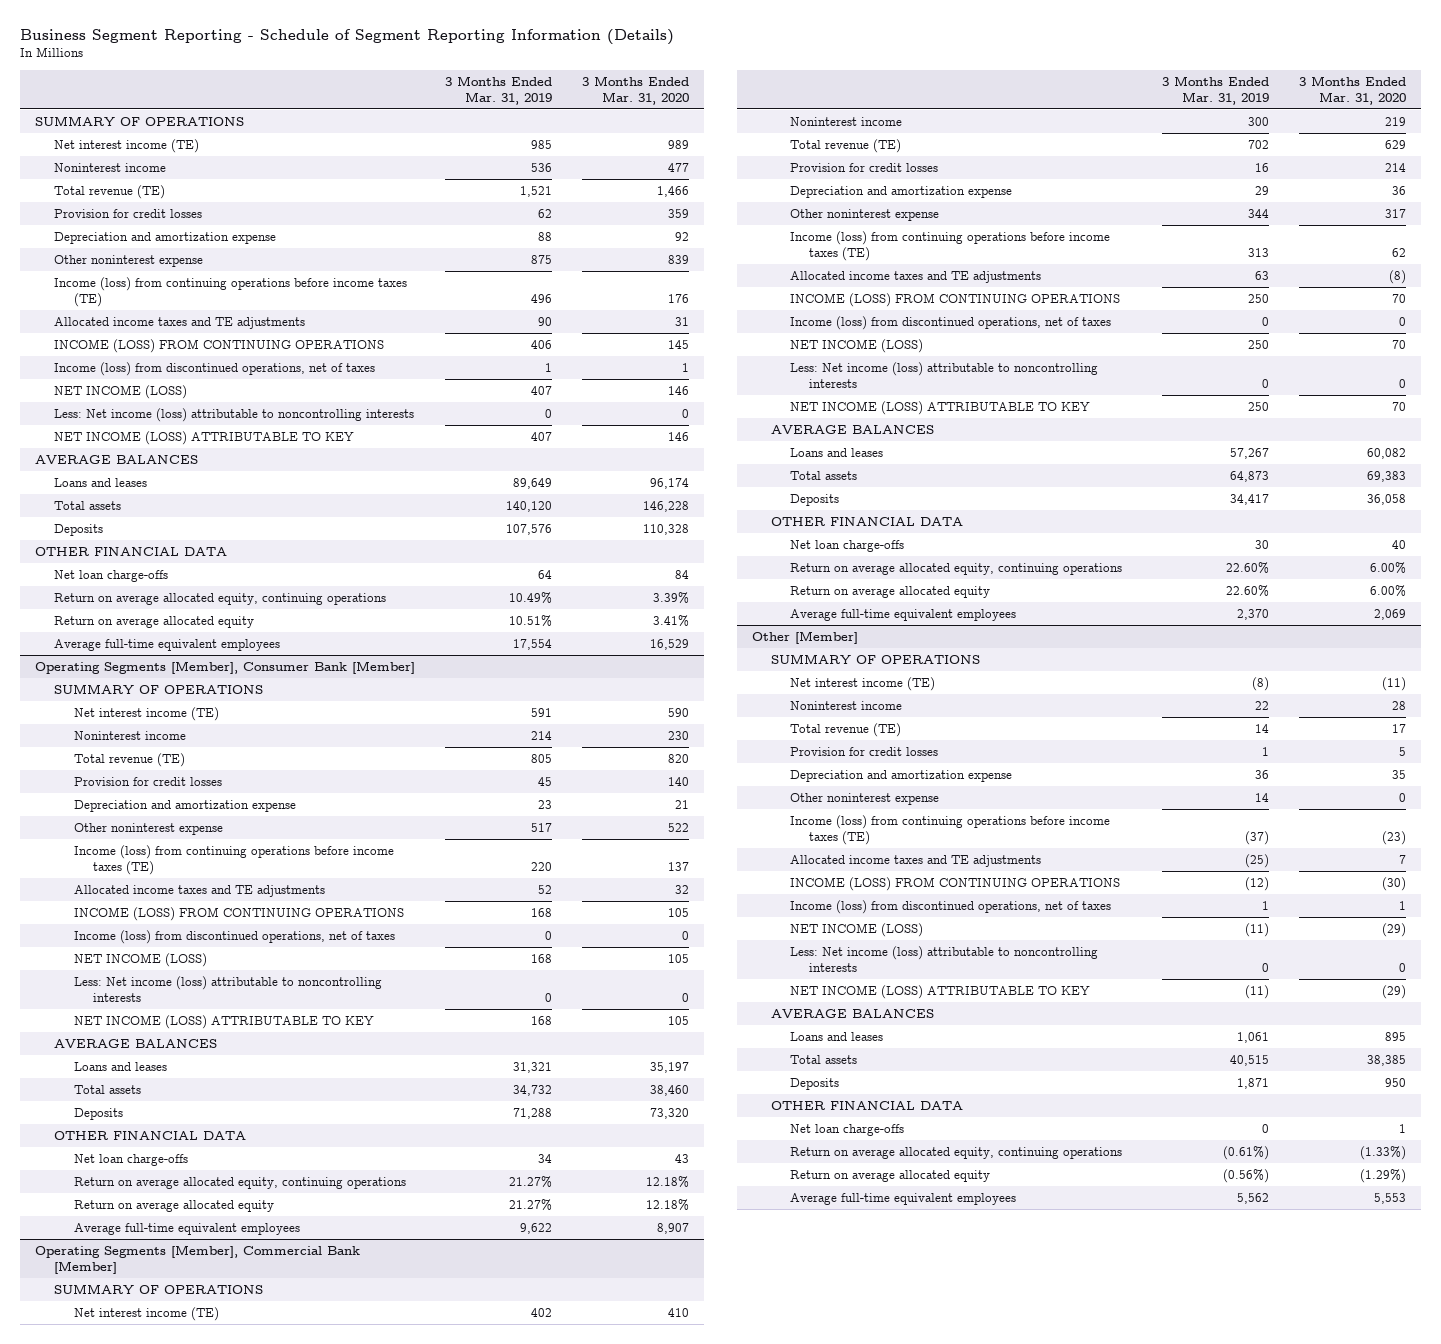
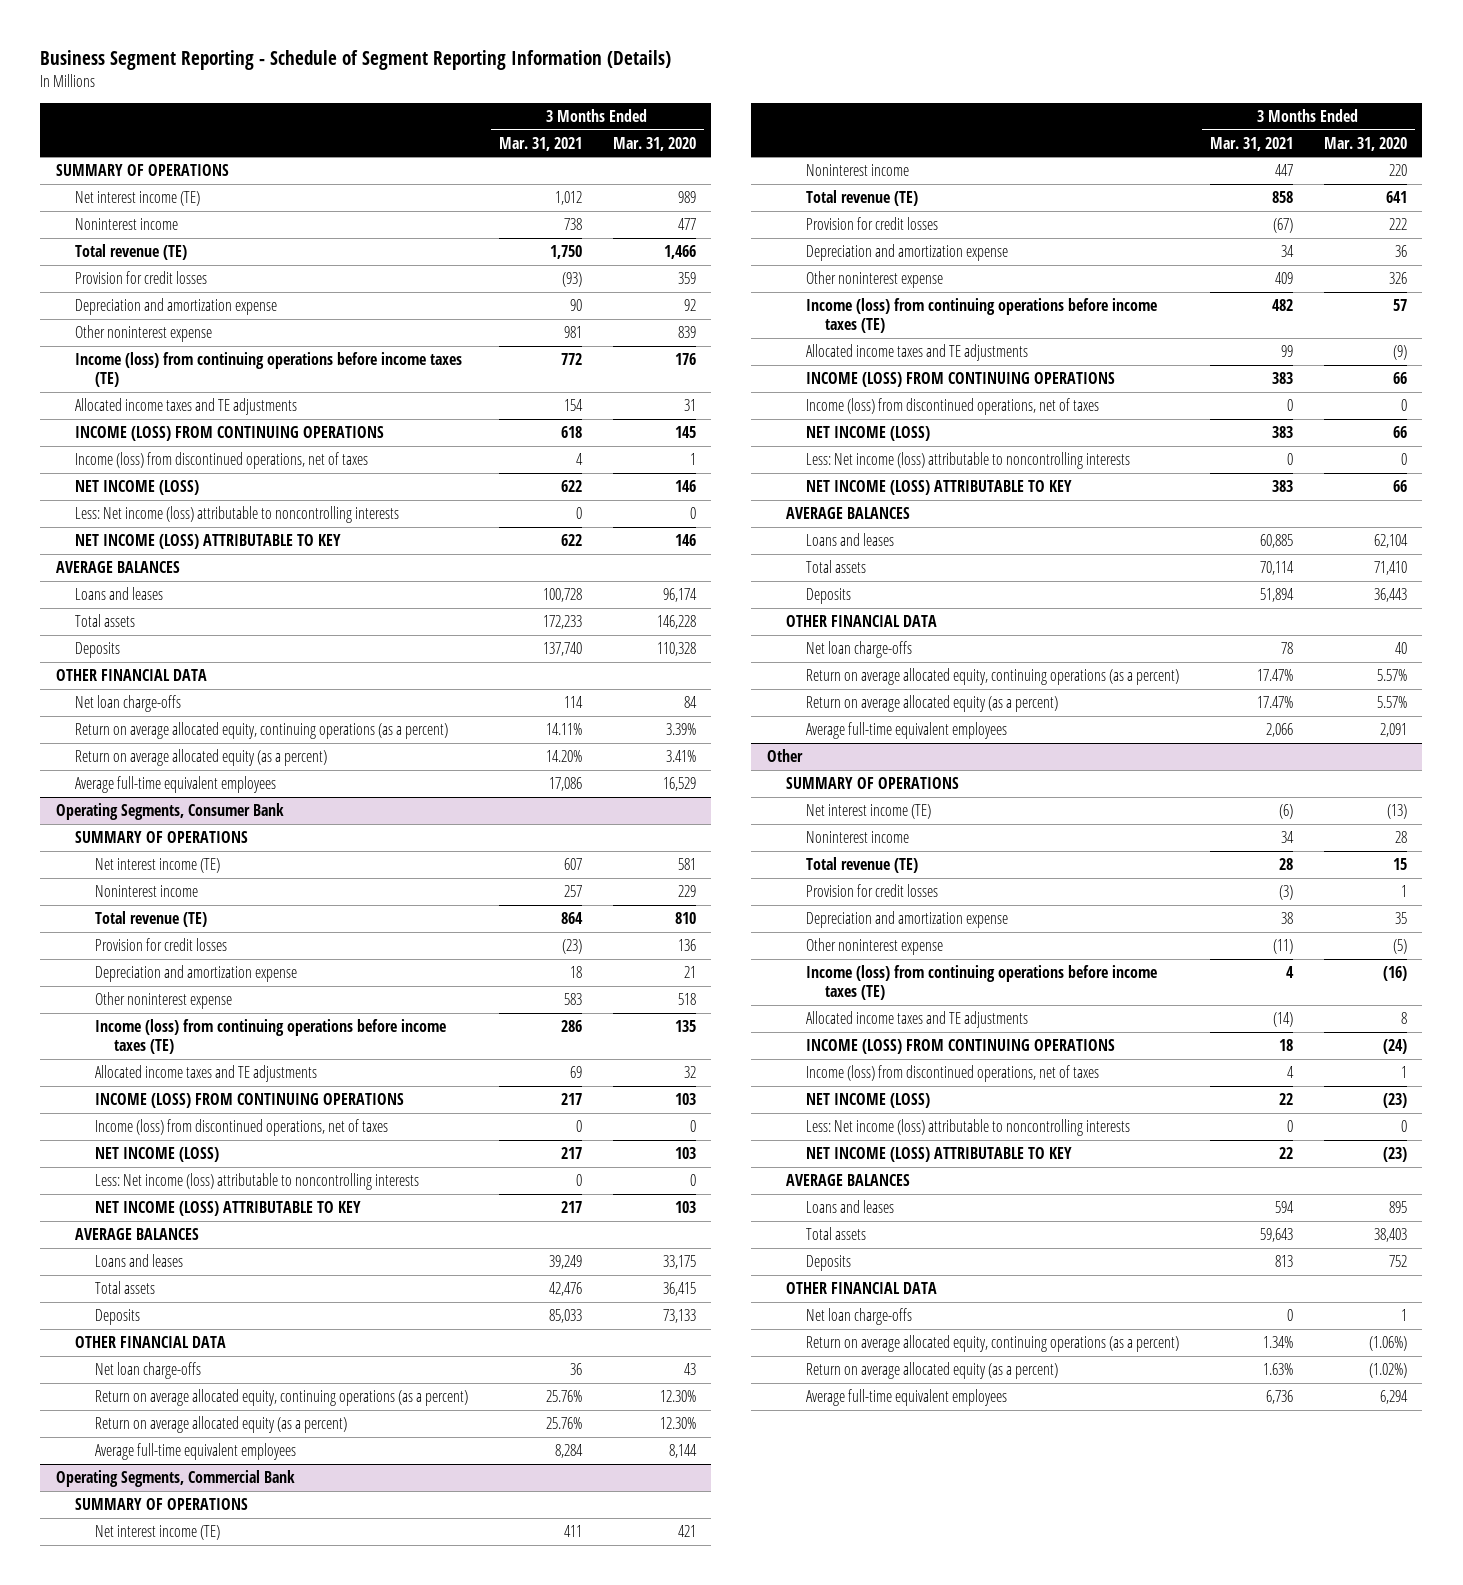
[445,76,553,105] 3 Months Ended Mar. 31, 2019 -> none
none -> [498,136,582,151] Mar. 31, 2021
[54,592,387,605] Return on average allocated equity, continuing operations -> [75,722,449,740] Return on average allocated equity, continuing operations (as a percent)
[54,615,255,628] Return on average allocated equity -> [75,749,328,767] Return on average allocated equity (as a percent)
[34,660,415,674] Operating Segments [Member], Consumer Bank [Member] -> [55,803,284,821] Operating Segments, Consumer Bank
[668,707,690,717] 590 -> [677,858,696,871] 581
[668,730,690,740] 230 -> [677,885,696,898] 229
[668,753,690,763] 820 -> [674,912,696,925] 810
[668,776,690,786] 140 -> [677,939,696,952] 136
[668,822,690,832] 522 -> [677,993,696,1006] 518
[668,861,690,871] 137 -> [674,1020,696,1033] 135
[668,907,690,917] 105 -> [674,1093,696,1106] 103
[668,953,690,963] 105 -> [674,1147,696,1160] 103
[668,1015,690,1025] 105 -> [674,1201,696,1214] 103
[650,1061,690,1073] 35,197 -> [662,1255,696,1270] 33,175
[650,1084,690,1096] 38,460 -> [662,1282,696,1297] 36,415
[650,1107,690,1119] 73,320 -> [662,1309,696,1324] 73,133
[73,1176,406,1189] Return on average allocated equity, continuing operations -> [94,1389,468,1407] Return on average allocated equity, continuing operations (as a percent)
[646,1175,690,1188] 12.18% -> [659,1390,696,1403] 12.30%
[73,1199,274,1212] Return on average allocated equity -> [94,1416,347,1434] Return on average allocated equity (as a percent)
[646,1198,690,1211] 12.18% -> [659,1417,696,1430] 12.30%
[657,1222,690,1234] 8,907 -> [668,1444,697,1459] 8,144
[34,1244,360,1274] Operating Segments [Member], Commercial Bank [Member] -> [55,1470,295,1488] Operating Segments, Commercial Bank
[668,1307,690,1317] 410 -> [677,1525,696,1538] 421
[1384,116,1406,126] 219 -> [1388,164,1407,177] 220
[1384,139,1406,149] 629 -> [1385,191,1407,204] 641
[1384,162,1406,172] 214 -> [1388,218,1407,231] 222
[1384,208,1406,218] 317 -> [1388,272,1407,285] 326
[1391,247,1406,257] 62 -> [1392,299,1407,312] 57
[1388,269,1406,284] (8) -> [1392,345,1407,361] (9)
[1391,293,1406,303] 70 -> [1392,372,1407,385] 66
[1391,339,1406,349] 70 -> [1392,426,1407,439] 66
[1391,401,1406,411] 70 -> [1392,480,1407,493] 66
[1366,447,1406,459] 60,082 -> [1373,534,1408,549] 62,104
[1366,470,1406,482] 69,383 -> [1373,561,1407,576] 71,410
[1366,493,1406,505] 36,058 -> [1373,588,1407,603] 36,443
[790,562,1123,575] Return on average allocated equity, continuing operations -> [805,668,1179,686] Return on average allocated equity, continuing operations (as a percent)
[1369,561,1406,574] 6.00% -> [1376,669,1407,682] 5.57%
[790,585,991,598] Return on average allocated equity -> [805,695,1058,713] Return on average allocated equity (as a percent)
[1369,584,1406,597] 6.00% -> [1376,696,1407,709] 5.57%
[1373,608,1406,620] 2,069 -> [1379,723,1407,738] 2,091
[751,630,858,644] Other [Member] -> [766,749,803,763] Other
[1381,676,1406,691] (11) -> [1386,804,1407,820] (13)
[1391,723,1406,733] 17 -> [1392,858,1407,871] 15
[1398,746,1406,756] 5 -> [1400,885,1407,898] 1
[1398,792,1406,802] 0 -> [1392,939,1407,955] (5)
[1381,830,1406,845] (23) -> [1382,966,1407,982] (16)
[1398,854,1406,864] 7 -> [1400,1012,1407,1025] 8
[1381,876,1406,891] (30) -> [1382,1039,1407,1055] (24)
[1381,922,1406,937] (29) -> [1382,1093,1407,1109] (23)
[1381,984,1406,999] (29) -> [1382,1147,1407,1163] (23)
[1366,1054,1406,1066] 38,385 -> [1373,1228,1407,1243] 38,403
[1384,1077,1406,1087] 950 -> [1388,1255,1407,1268] 752
[790,1146,1123,1159] Return on average allocated equity, continuing operations -> [805,1335,1179,1353] Return on average allocated equity, continuing operations (as a percent)
[1359,1145,1406,1160] (1.33%) -> [1368,1336,1407,1352] (1.06%)
[790,1169,991,1182] Return on average allocated equity -> [805,1362,1058,1380] Return on average allocated equity (as a percent)
[1359,1168,1406,1183] (1.29%) -> [1368,1363,1407,1379] (1.02%)
[1373,1192,1406,1204] 5,553 -> [1379,1390,1408,1405] 6,294

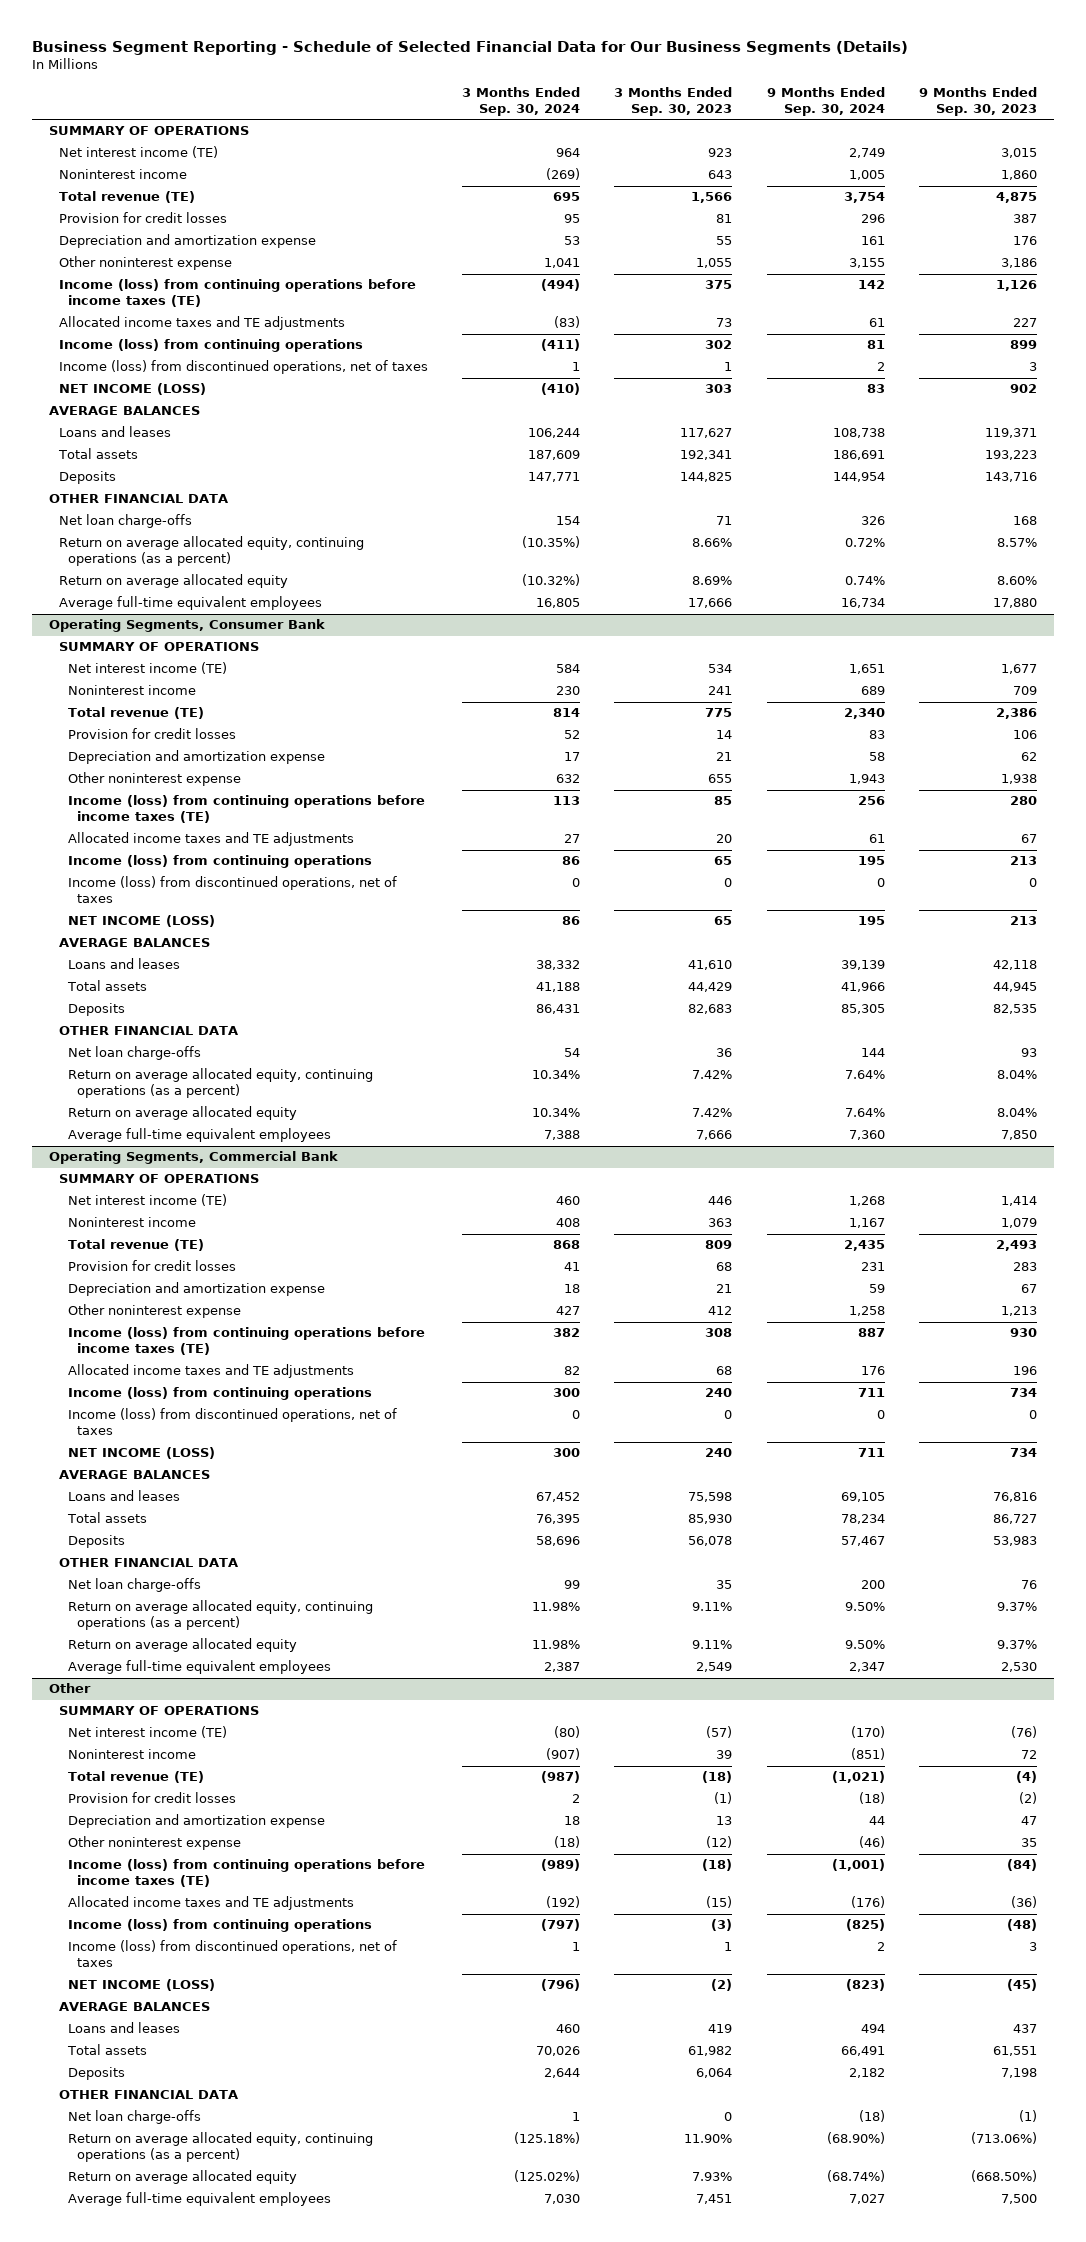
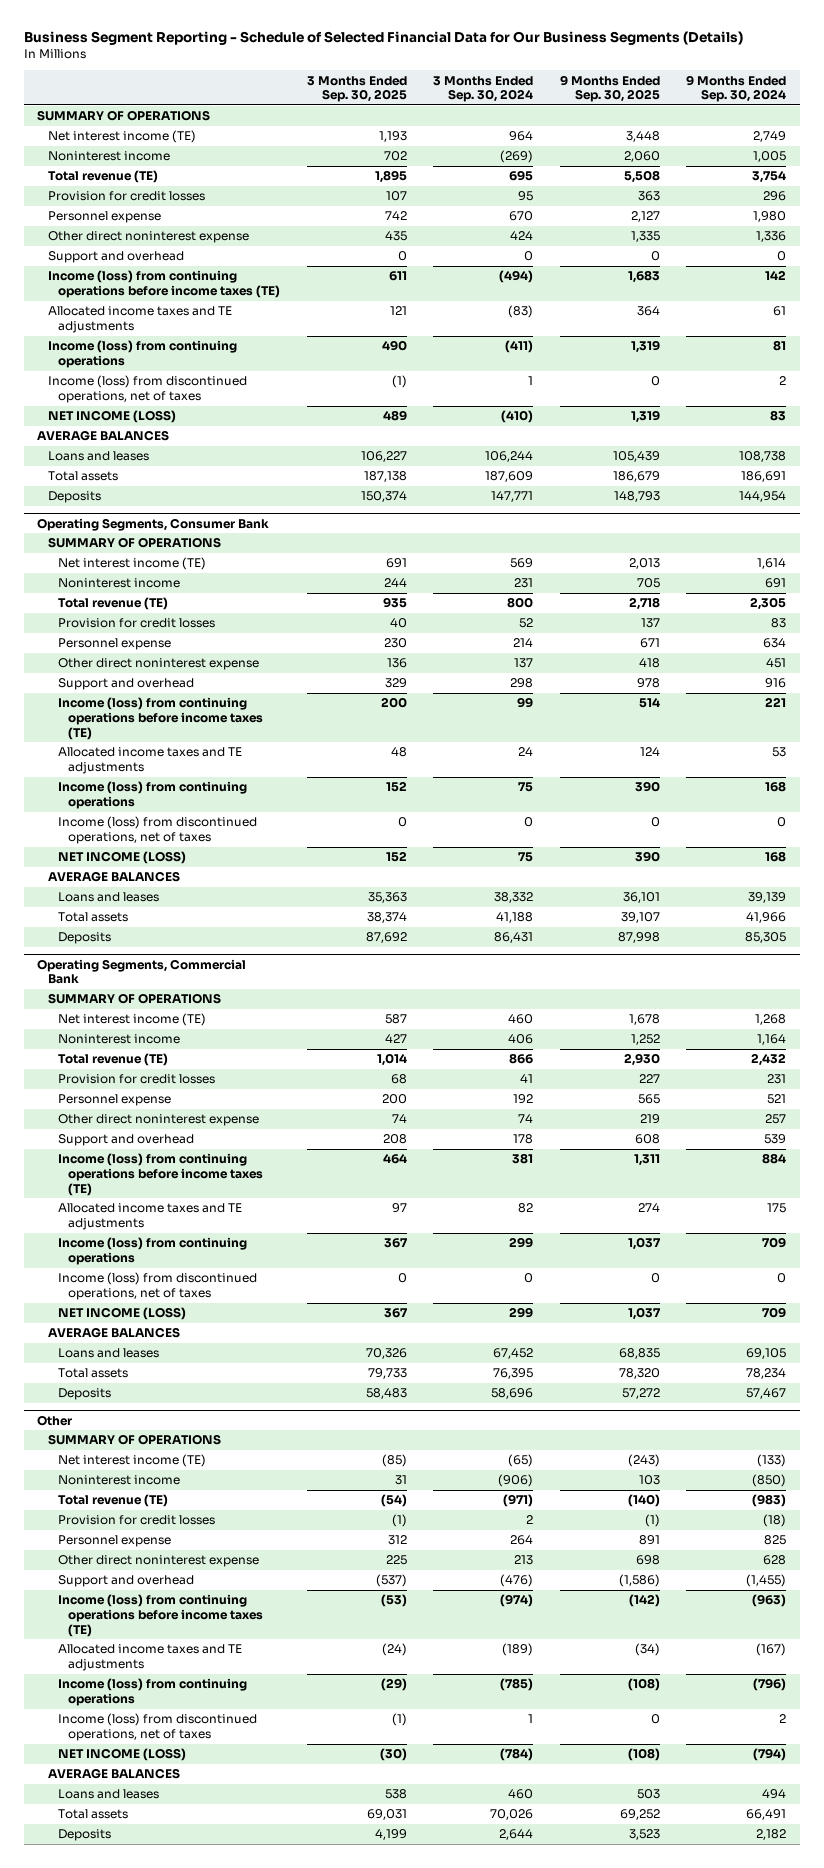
[614,87,733,116] 3 Months Ended Sep. 30, 2023 -> none
[918,87,1037,116] 9 Months Ended Sep. 30, 2023 -> none
none -> [306,75,407,103] 3 Months Ended Sep. 30, 2025
none -> [559,74,660,103] 9 Months Ended Sep. 30, 2025
[58,234,316,249] Depreciation and amortization expense -> none
none -> [47,211,161,224] Personnel expense
[58,256,232,271] Other noninterest expense -> [47,231,249,244] Other direct noninterest expense
[543,258,580,269] 1,041 -> [510,231,534,241] 424
[848,258,885,269] 3,155 -> [756,231,787,243] 1,336
none -> [47,251,184,264] Support and overhead
[49,494,229,504] OTHER FINANCIAL DATA -> none
[58,514,192,529] Net loan charge-offs -> none
[58,536,364,567] Return on average allocated equity, continuing operations (as a percent) -> none
[58,574,288,589] Return on average allocated equity -> none
[58,596,322,611] Average full-time equivalent employees -> none
[555,664,580,674] 584 -> [510,558,534,569] 569
[848,664,885,675] 1,651 -> [757,558,787,570] 1,614
[555,686,580,696] 230 -> [514,578,534,589] 231
[860,686,885,696] 689 -> [765,578,787,589] 691
[552,708,580,718] 814 -> [507,597,534,609] 800
[843,708,885,720] 2,340 -> [750,597,787,611] 2,305
[67,750,325,765] Depreciation and amortization expense -> none
none -> [57,638,171,651] Personnel expense
[67,772,241,787] Other noninterest expense -> [57,658,259,671] Other direct noninterest expense
[555,774,580,784] 632 -> [514,658,534,669] 137
[848,774,885,785] 1,943 -> [766,658,787,669] 451
none -> [57,678,194,691] Support and overhead
[552,796,580,806] 113 -> [517,697,534,709] 99
[857,796,885,806] 256 -> [765,697,787,708] 221
[563,834,580,844] 27 -> [518,747,534,757] 24
[868,834,885,844] 61 -> [772,747,787,758] 53
[561,856,580,866] 86 -> [518,782,534,793] 75
[857,856,885,866] 195 -> [765,782,787,793] 168
[561,916,580,926] 86 -> [518,852,534,863] 75
[857,916,885,926] 195 -> [765,852,787,863] 168
[58,1026,238,1036] OTHER FINANCIAL DATA -> none
[67,1046,201,1061] Net loan charge-offs -> none
[67,1068,373,1099] Return on average allocated equity, continuing operations (as a percent) -> none
[67,1106,297,1121] Return on average allocated equity -> none
[67,1128,331,1143] Average full-time equivalent employees -> none
[555,1218,580,1228] 408 -> [508,1034,534,1045] 406
[848,1218,885,1229] 1,167 -> [757,1034,787,1046] 1,164
[552,1240,580,1250] 868 -> [509,1054,534,1065] 866
[843,1240,885,1252] 2,435 -> [751,1053,787,1067] 2,432
[67,1282,325,1297] Depreciation and amortization expense -> none
none -> [57,1094,171,1107] Personnel expense
[67,1304,241,1319] Other noninterest expense -> [57,1114,259,1127] Other direct noninterest expense
[555,1306,580,1316] 427 -> [518,1114,534,1124] 74
[848,1306,885,1317] 1,258 -> [765,1114,787,1125] 257
none -> [57,1134,194,1147] Support and overhead
[552,1328,580,1338] 382 -> [512,1154,534,1165] 381
[857,1328,885,1338] 887 -> [762,1154,787,1165] 884
[860,1366,885,1376] 176 -> [767,1203,787,1214] 175
[552,1388,580,1398] 300 -> [509,1237,534,1249] 299
[857,1388,885,1398] 711 -> [762,1237,787,1249] 709
[552,1448,580,1458] 300 -> [509,1307,534,1319] 299
[857,1448,885,1458] 711 -> [762,1307,787,1319] 709
[58,1558,238,1568] OTHER FINANCIAL DATA -> none
[67,1578,201,1593] Net loan charge-offs -> none
[67,1600,373,1631] Return on average allocated equity, continuing operations (as a percent) -> none
[67,1638,297,1653] Return on average allocated equity -> none
[67,1660,331,1675] Average full-time equivalent employees -> none
[553,1726,580,1739] (80) -> [508,1454,534,1468] (65)
[850,1726,885,1739] (170) -> [757,1454,787,1468] (133)
[545,1748,580,1761] (907) -> [498,1474,534,1488] (906)
[850,1748,885,1761] (851) -> [752,1474,787,1488] (850)
[540,1771,580,1784] (987) -> [503,1494,534,1508] (971)
[831,1771,885,1784] (1,021) -> [752,1494,787,1508] (983)
[67,1814,325,1829] Depreciation and amortization expense -> none
none -> [57,1535,171,1548] Personnel expense
[67,1836,241,1851] Other noninterest expense -> [57,1555,259,1568] Other direct noninterest expense
[553,1836,580,1849] (18) -> [514,1555,534,1566] 213
[858,1836,885,1849] (46) -> [763,1555,787,1566] 628
none -> [57,1575,194,1588] Support and overhead
[540,1859,580,1872] (989) -> [500,1594,534,1608] (974)
[831,1859,885,1872] (1,001) -> [752,1594,787,1608] (963)
[545,1896,580,1909] (192) -> [502,1643,534,1657] (189)
[850,1896,885,1909] (176) -> [756,1643,787,1657] (167)
[540,1919,580,1932] (797) -> [500,1678,534,1692] (785)
[845,1919,885,1932] (825) -> [753,1678,787,1692] (796)
[540,1979,580,1992] (796) -> [500,1748,534,1762] (784)
[845,1979,885,1992] (823) -> [753,1748,787,1762] (794)
[58,2090,238,2100] OTHER FINANCIAL DATA -> none
[67,2110,201,2125] Net loan charge-offs -> none
[67,2132,373,2163] Return on average allocated equity, continuing operations (as a percent) -> none
[67,2170,297,2185] Return on average allocated equity -> none
[67,2192,331,2207] Average full-time equivalent employees -> none

